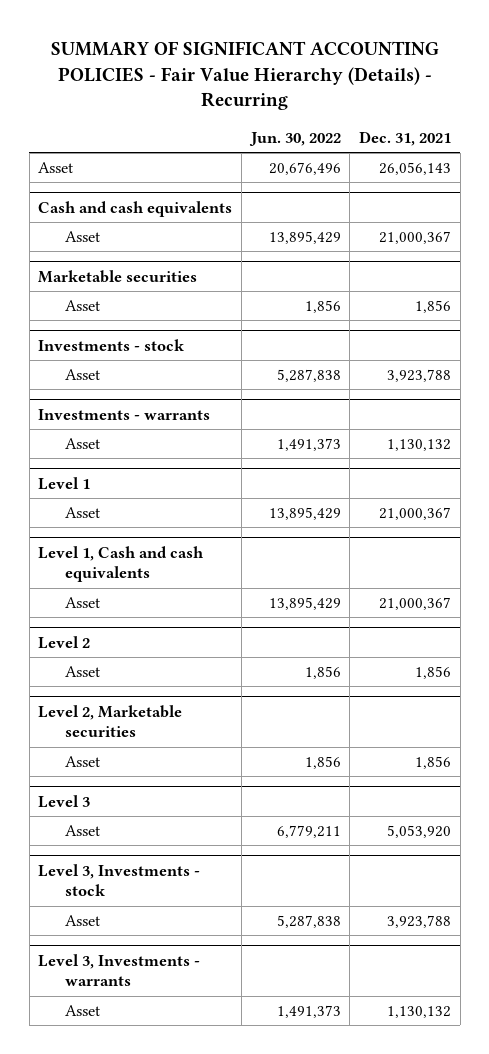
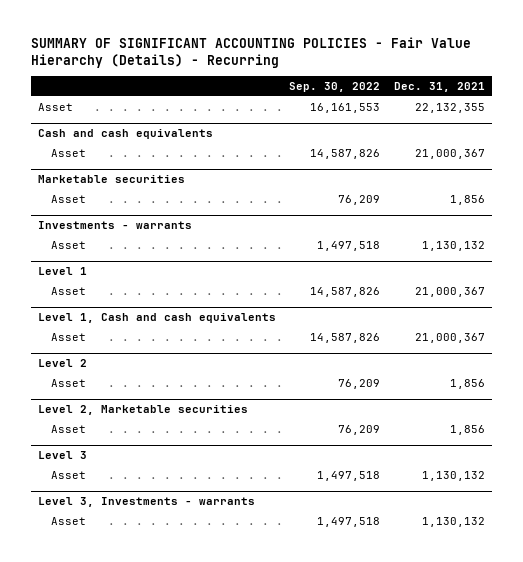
[248,131,341,146] Jun. 30, 2022 -> none
none -> [289,81,381,92] Sep. 30, 2022
[378,162,451,176] 26,056,143 -> [415,103,486,114] 22,132,355
[38,338,185,351] Investments - stock -> none
[64,369,100,381] Asset -> none
[38,863,201,897] Level 3, Investments - stock -> none
[64,915,100,927] Asset -> none
[386,825,451,839] 5,053,920 -> [422,471,486,482] 1,130,132

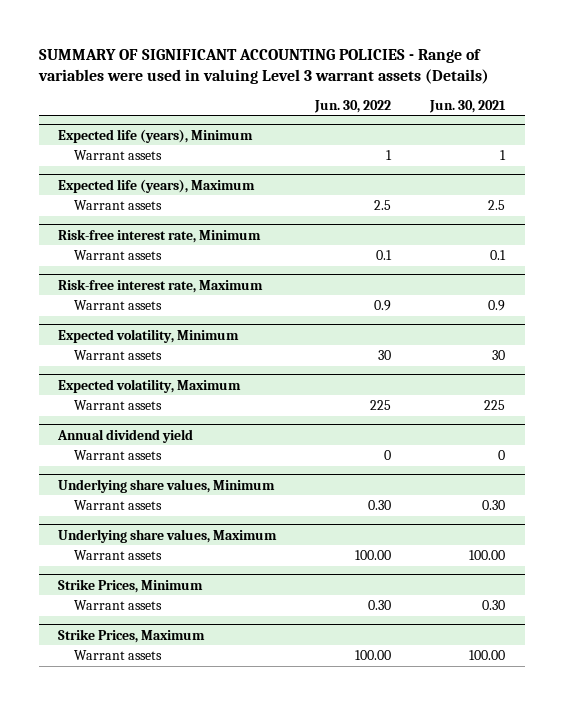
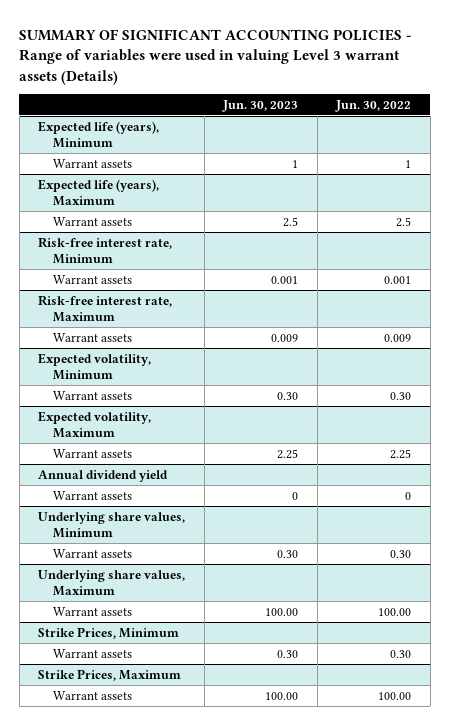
[429,99,507,113] Jun. 30, 2021 -> none
none -> [222,99,299,112] Jun. 30, 2023
[376,249,393,260] 0.1 -> [384,275,412,284] 0.001
[374,299,392,311] 0.9 -> [384,333,412,342] 0.009
[378,349,392,360] 30 -> [390,391,412,400] 0.30
[370,399,392,410] 225 -> [390,448,412,459] 2.25

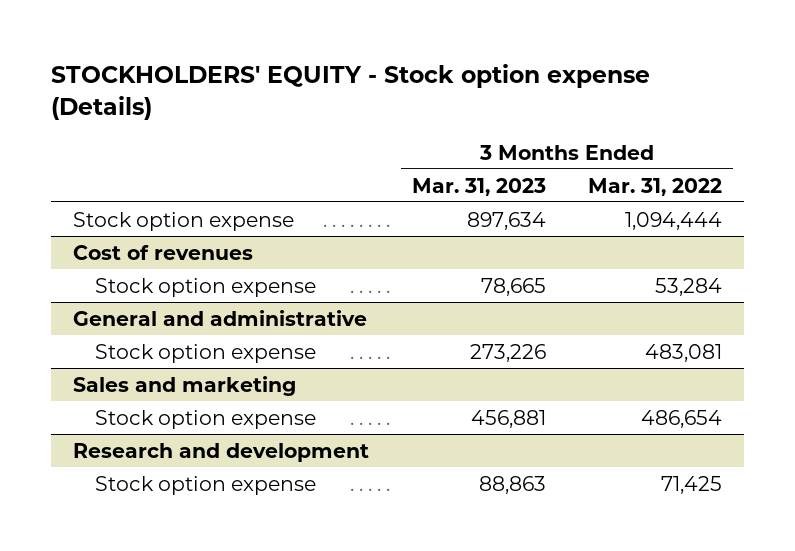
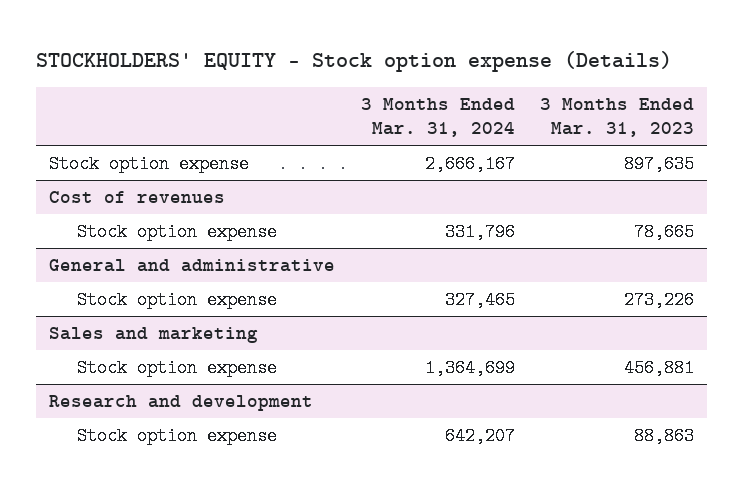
[588,177,723,196] Mar. 31, 2022 -> none
none -> [360,97,515,138] 3 Months Ended Mar. 31, 2024
[466,211,546,230] 897,634 -> [624,155,695,174] 897,635

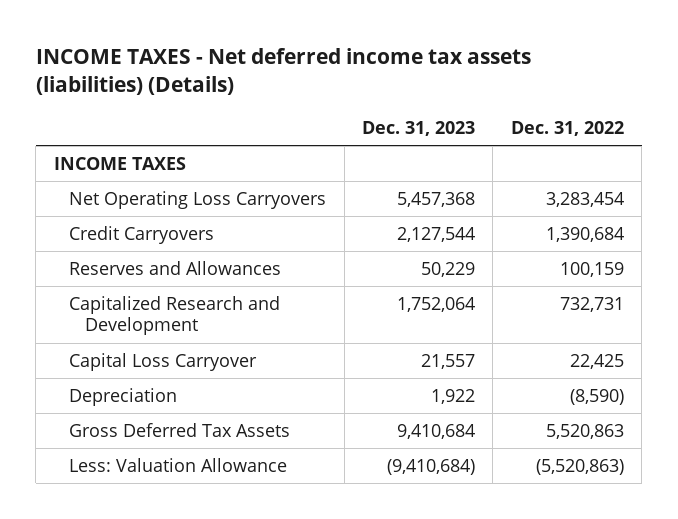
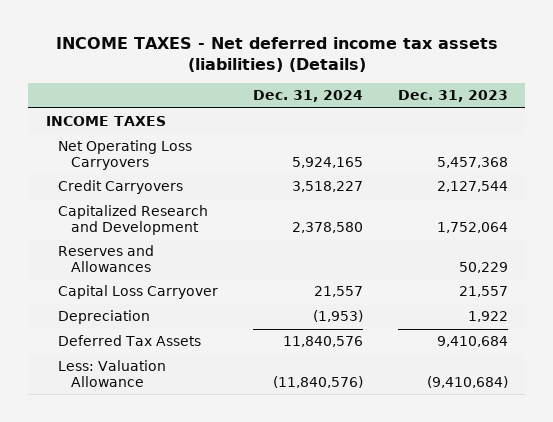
[510,121,624,137] Dec. 31, 2022 -> none
none -> [252,90,363,103] Dec. 31, 2024
[69,261,282,276] Reserves and Allowances -> [58,245,155,272] Reserves and Allowances
[69,423,291,438] Gross Deferred Tax Assets -> [58,335,202,347] Deferred Tax Assets

